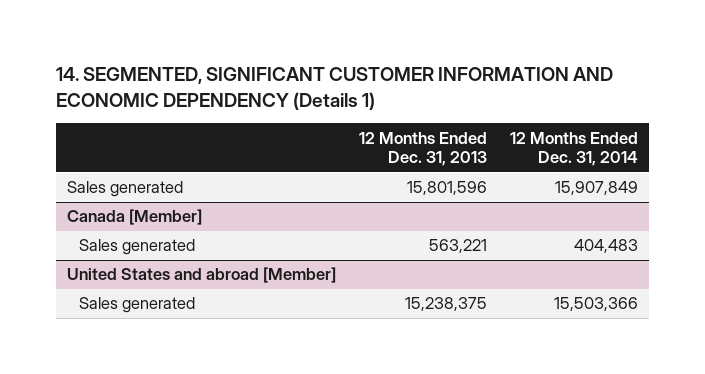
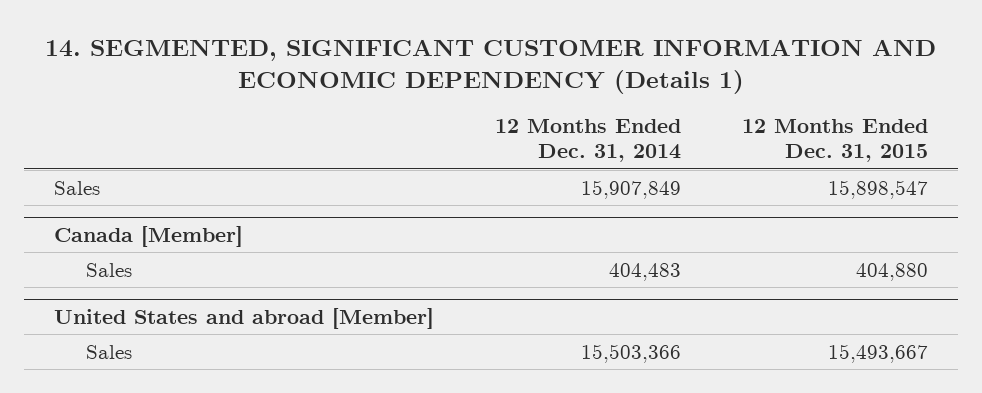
[359,131,488,167] 12 Months Ended Dec. 31, 2013 -> none
none -> [741,119,928,163] 12 Months Ended Dec. 31, 2015
[67,181,184,198] Sales generated -> [54,180,101,195] Sales
[79,239,196,256] Sales generated -> [85,262,132,277] Sales
[79,297,196,314] Sales generated -> [85,344,132,359] Sales

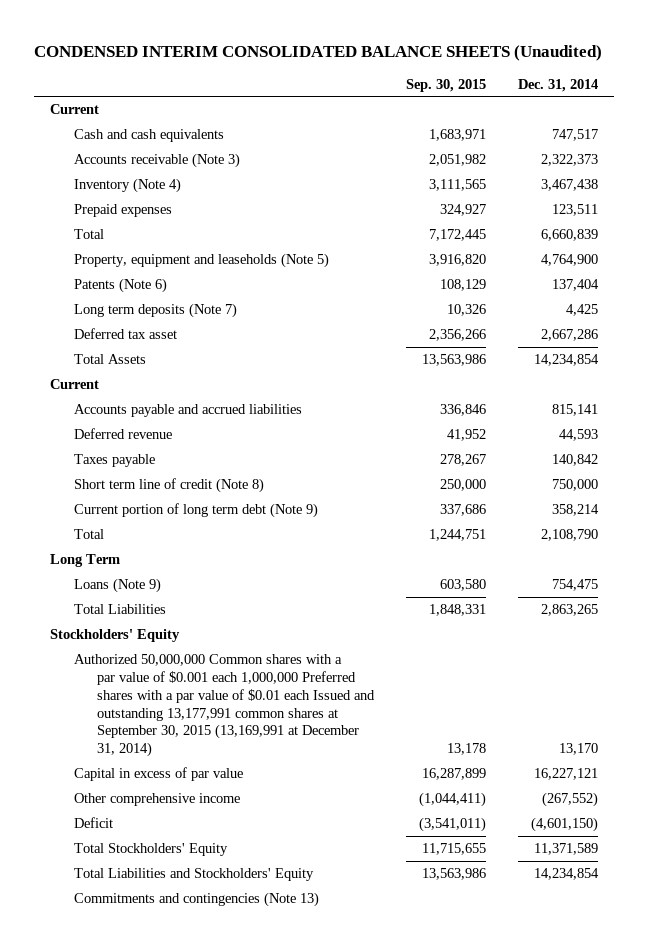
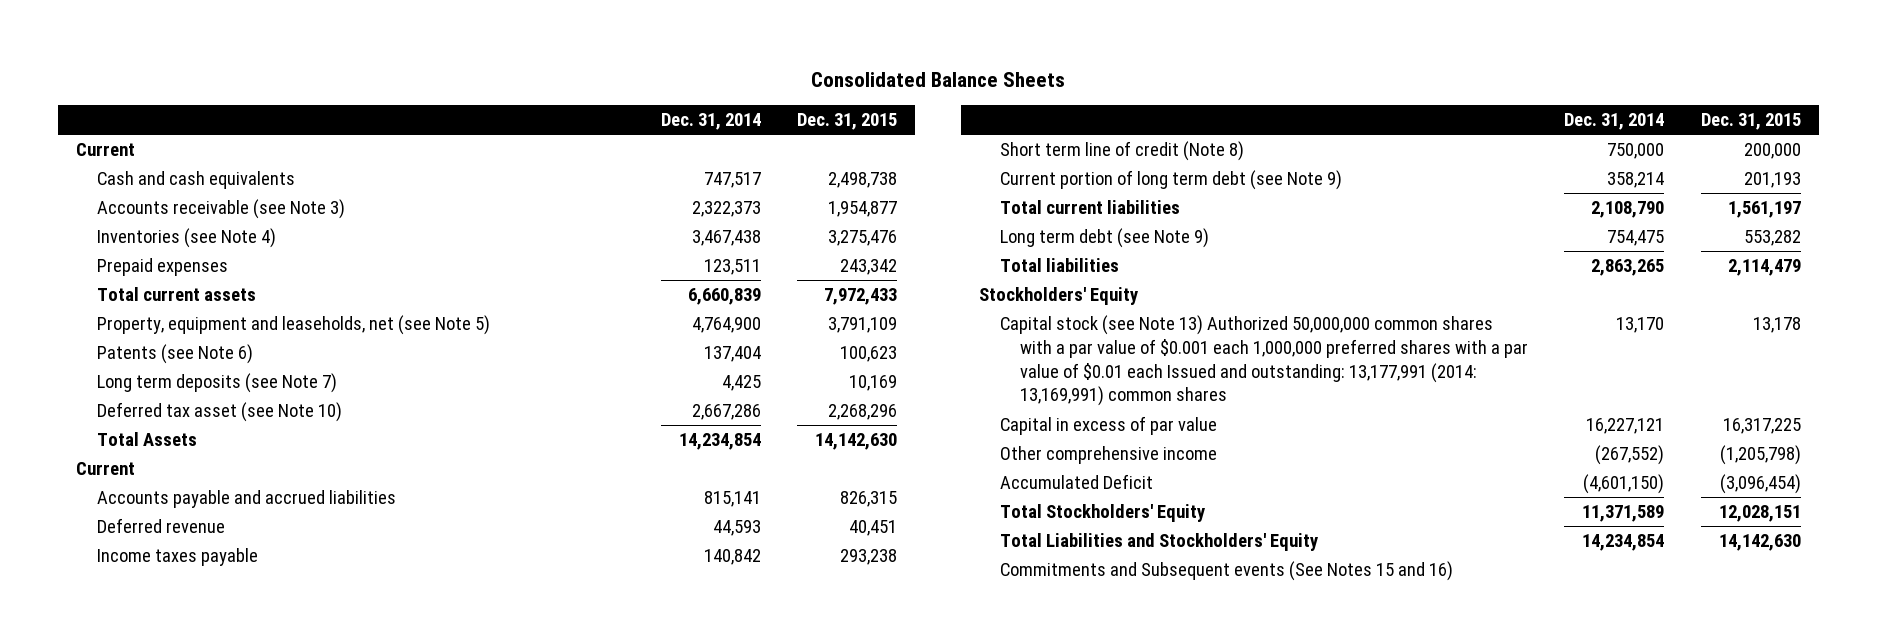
[34,44,603,61] CONDENSED INTERIM CONSOLIDATED BALANCE SHEETS (Unaudited) -> [811,71,1066,87] Consolidated Balance Sheets
[405,78,486,92] Sep. 30, 2015 -> none
none -> [797,113,898,131] Dec. 31, 2015
[73,153,240,169] Accounts receivable (Note 3) -> [96,199,345,220] Accounts receivable (see Note 3)
[73,178,181,194] Inventory (Note 4) -> [96,228,276,249] Inventories (see Note 4)
[73,229,104,240] Total -> [96,287,256,302] Total current assets
[73,253,329,269] Property, equipment and leaseholds (Note 5) -> [96,315,490,336] Property, equipment and leaseholds, net (see Note 5)
[73,278,167,294] Patents (Note 6) -> [96,344,253,365] Patents (see Note 6)
[73,303,237,319] Long term deposits (Note 7) -> [96,373,337,394] Long term deposits (see Note 7)
[73,328,177,340] Deferred tax asset -> [96,402,342,423] Deferred tax asset (see Note 10)
[73,454,155,468] Taxes payable -> [96,548,258,567] Income taxes payable
[50,554,121,568] Long Term -> none
[73,503,318,519] Current portion of long term debt (Note 9) -> [999,170,1342,191] Current portion of long term debt (see Note 9)
[73,529,104,540] Total -> [999,200,1180,215] Total current liabilities
[73,578,161,594] Loans (Note 9) -> [999,228,1209,249] Long term debt (see Note 9)
[73,604,166,615] Total Liabilities -> [999,258,1119,273] Total liabilities
[73,654,375,758] Authorized 50,000,000 Common shares with a par value of $0.001 each 1,000,000 Preferred shares with a par value of $0.01 each Issued and outstanding 13,177,991 common shares at September 30, 2015 (13,169,991 at December 31, 2014) -> [999,315,1529,407] Capital stock (see Note 13) Authorized 50,000,000 common shares with a par value of $0.001 each 1,000,000 preferred shares with a par value of $0.01 each Issued and outstanding: 13,177,991 (2014: 13,169,991) common shares
[73,817,113,829] Deficit -> [999,474,1153,490] Accumulated Deficit
[73,892,319,908] Commitments and contingencies (Note 13) -> [999,561,1453,582] Commitments and Subsequent events (See Notes 15 and 16)

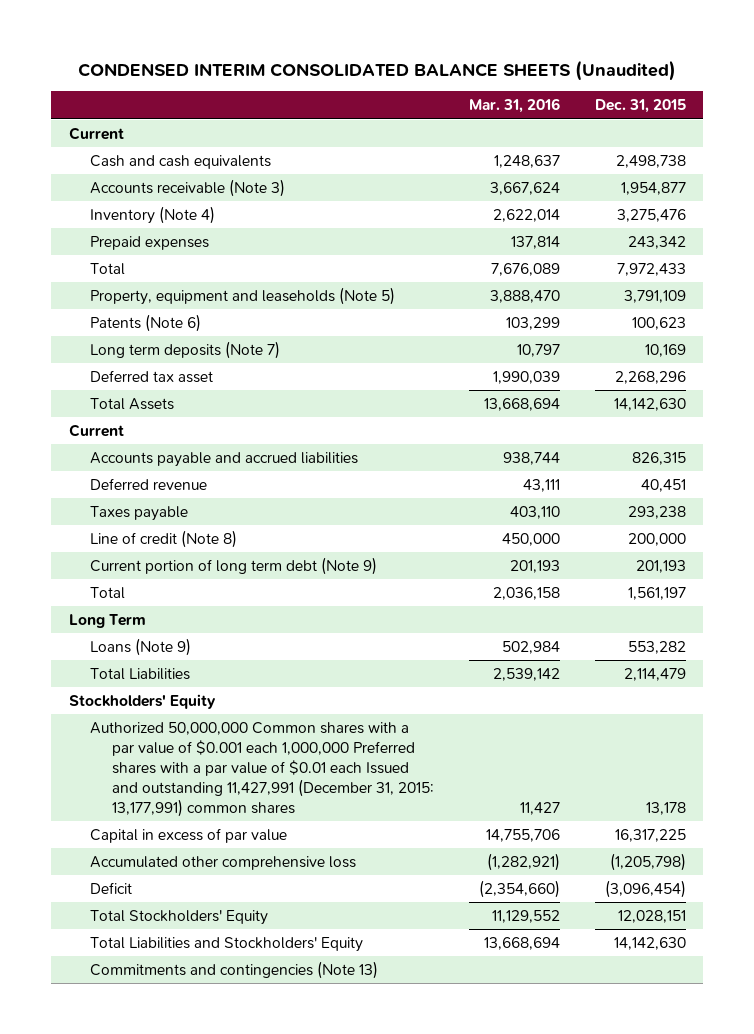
[811,71,1066,87] Consolidated Balance Sheets -> [78,59,677,81] CONDENSED INTERIM CONSOLIDATED BALANCE SHEETS (Unaudited)
[661,113,762,131] Dec. 31, 2014 -> none
none -> [468,98,560,114] Mar. 31, 2016
[96,199,345,220] Accounts receivable (see Note 3) -> [90,178,286,197] Accounts receivable (Note 3)
[96,228,276,249] Inventories (see Note 4) -> [90,205,216,224] Inventory (Note 4)
[96,287,256,302] Total current assets -> [90,262,126,275] Total
[96,315,490,336] Property, equipment and leaseholds, net (see Note 5) -> [90,286,396,305] Property, equipment and leaseholds (Note 5)
[96,344,253,365] Patents (see Note 6) -> [90,313,202,332] Patents (Note 6)
[96,373,337,394] Long term deposits (see Note 7) -> [90,340,281,359] Long term deposits (Note 7)
[96,402,342,423] Deferred tax asset (see Note 10) -> [90,369,214,383] Deferred tax asset
[96,548,258,567] Income taxes payable -> [90,505,189,521] Taxes payable
[999,141,1244,162] Short term line of credit (Note 8) -> [90,529,238,548] Line of credit (Note 8)
[999,170,1342,191] Current portion of long term debt (see Note 9) -> [90,556,378,575] Current portion of long term debt (Note 9)
[999,200,1180,215] Total current liabilities -> [90,586,126,599] Total
none -> [68,613,146,628] Long Term
[999,228,1209,249] Long term debt (see Note 9) -> [90,637,192,656] Loans (Note 9)
[999,258,1119,273] Total liabilities -> [90,667,191,680] Total Liabilities
[999,315,1529,407] Capital stock (see Note 13) Authorized 50,000,000 common shares with a par value of $0.001 each 1,000,000 preferred shares with a par value of $0.01 each Issued and outstanding: 13,177,991 (2014: 13,169,991) common shares -> [90,721,435,817] Authorized 50,000,000 Common shares with a par value of $0.001 each 1,000,000 Preferred shares with a par value of $0.01 each Issued and outstanding 11,427,991 (December 31, 2015: 13,177,991) common shares
[999,446,1217,465] Other comprehensive income -> [90,855,357,870] Accumulated other comprehensive loss
[999,474,1153,490] Accumulated Deficit -> [90,881,133,894] Deficit
[999,561,1453,582] Commitments and Subsequent events (See Notes 15 and 16) -> [90,960,379,979] Commitments and contingencies (Note 13)

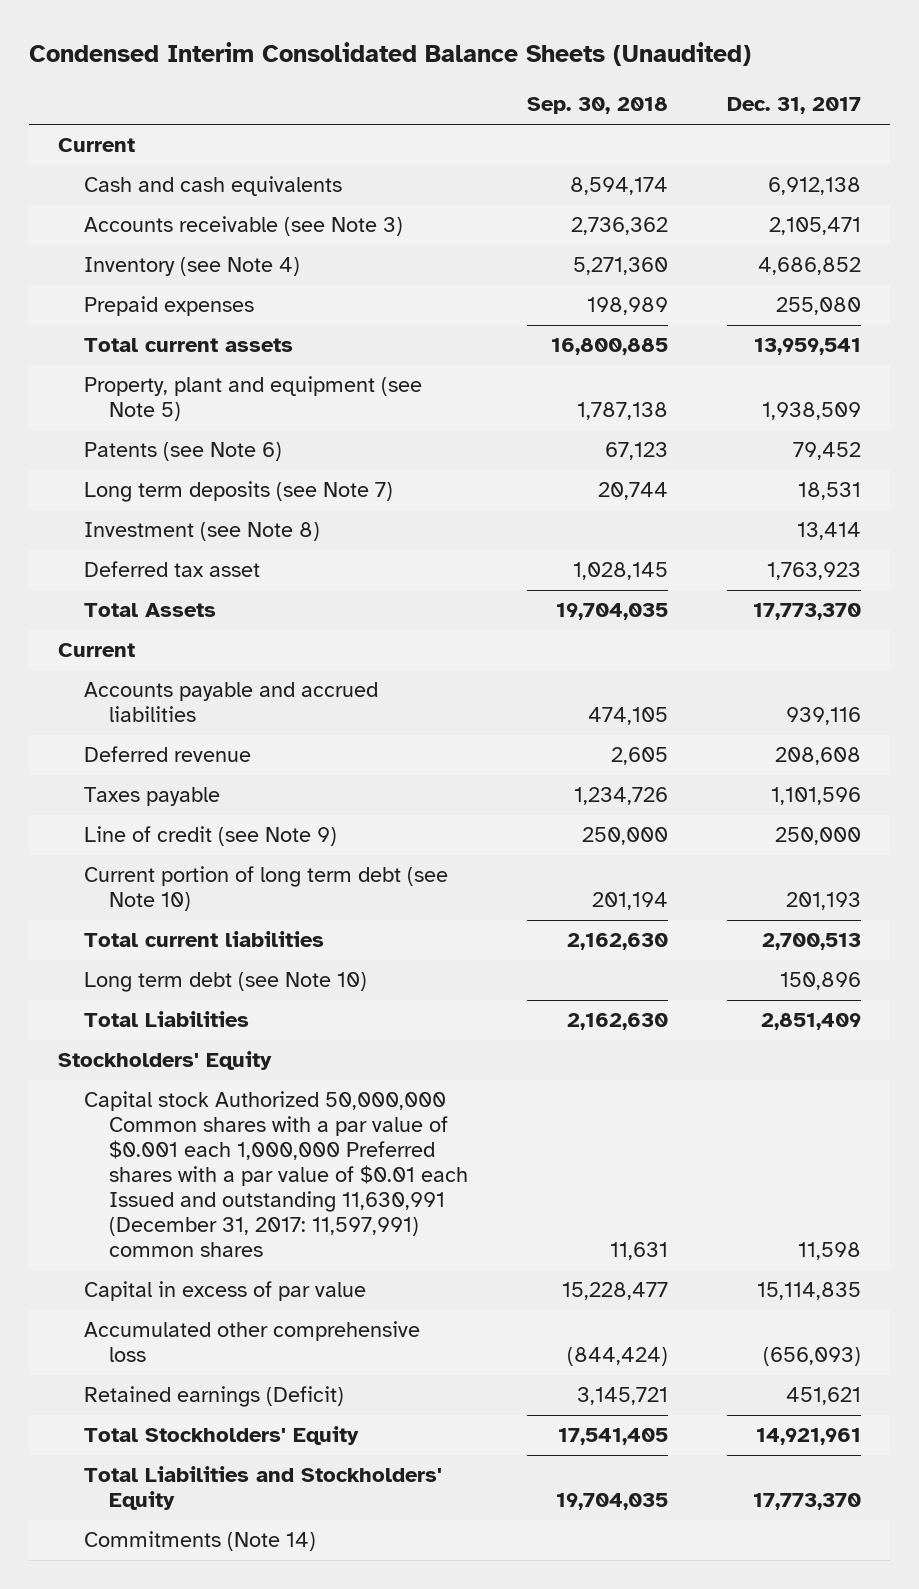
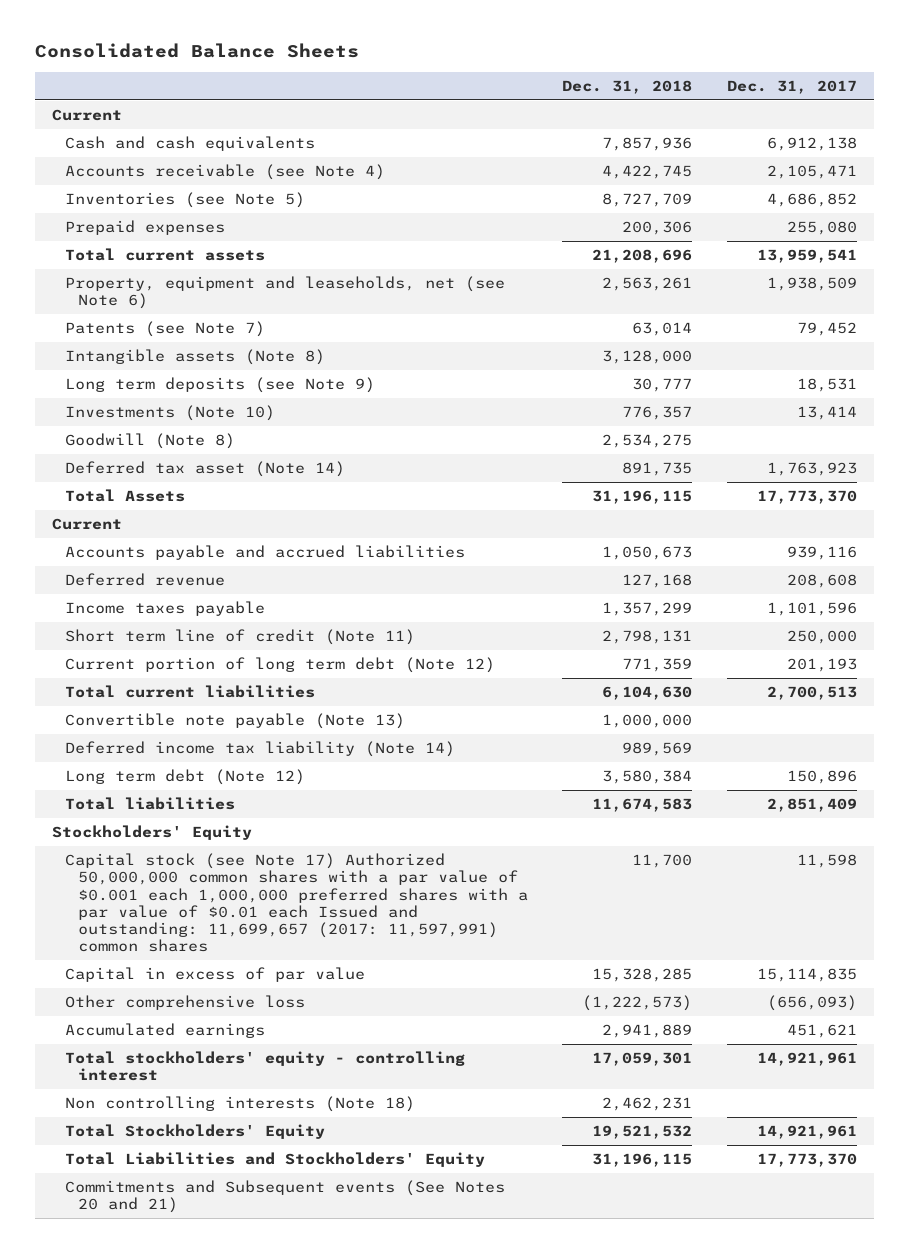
[28,42,751,67] Condensed Interim Consolidated Balance Sheets (Unaudited) -> [34,43,359,59] Consolidated Balance Sheets
[526,97,668,115] Sep. 30, 2018 -> none
none -> [562,80,693,95] Dec. 31, 2018
[83,216,403,237] Accounts receivable (see Note 3) -> [64,164,385,181] Accounts receivable (see Note 4)
[83,257,300,277] Inventory (see Note 4) -> [64,192,305,209] Inventories (see Note 5)
[83,376,422,422] Property, plant and equipment (see Note 5) -> [64,276,505,310] Property, equipment and leaseholds, net (see Note 6)
[83,442,282,462] Patents (see Note 6) -> [64,321,265,338] Patents (see Note 7)
none -> [64,349,325,366] Intangible assets (Note 8)
[83,481,393,503] Long term deposits (see Note 7) -> [64,377,375,394] Long term deposits (see Note 9)
[83,522,320,542] Investment (see Note 8) -> [64,405,275,422] Investments (Note 10)
none -> [64,433,235,450] Goodwill (Note 8)
[83,561,260,578] Deferred tax asset -> [64,461,345,478] Deferred tax asset (Note 14)
[83,787,220,807] Taxes payable -> [64,601,265,617] Income taxes payable
[83,826,337,847] Line of credit (see Note 9) -> [64,629,415,646] Short term line of credit (Note 11)
[83,866,448,912] Current portion of long term debt (see Note 10) -> [64,657,495,674] Current portion of long term debt (Note 12)
none -> [64,713,405,730] Convertible note payable (Note 13)
none -> [64,741,455,758] Deferred income tax liability (Note 14)
[83,972,367,993] Long term debt (see Note 10) -> [64,769,305,786] Long term debt (Note 12)
[83,1011,249,1028] Total Liabilities -> [64,797,235,811] Total liabilities
[83,1091,468,1257] Capital stock Authorized 50,000,000 Common shares with a par value of $0.001 each 1,000,000 Preferred shares with a par value of $0.01 each Issued and outstanding 11,630,991 (December 31, 2017: 11,597,991) common shares -> [64,853,529,953] Capital stock (see Note 17) Authorized 50,000,000 common shares with a par value of $0.001 each 1,000,000 preferred shares with a par value of $0.01 each Issued and outstanding: 11,699,657 (2017: 11,597,991) common shares
[83,1321,420,1363] Accumulated other comprehensive loss -> [64,995,305,1011] Other comprehensive loss
[83,1386,344,1408] Retained earnings (Deficit) -> [64,1023,265,1039] Accumulated earnings
none -> [64,1051,465,1082] Total stockholders' equity - controlling interest
none -> [64,1096,415,1113] Non controlling interests (Note 18)
[83,1531,316,1552] Commitments (Note 14) -> [64,1180,505,1214] Commitments and Subsequent events (See Notes 20 and 21)

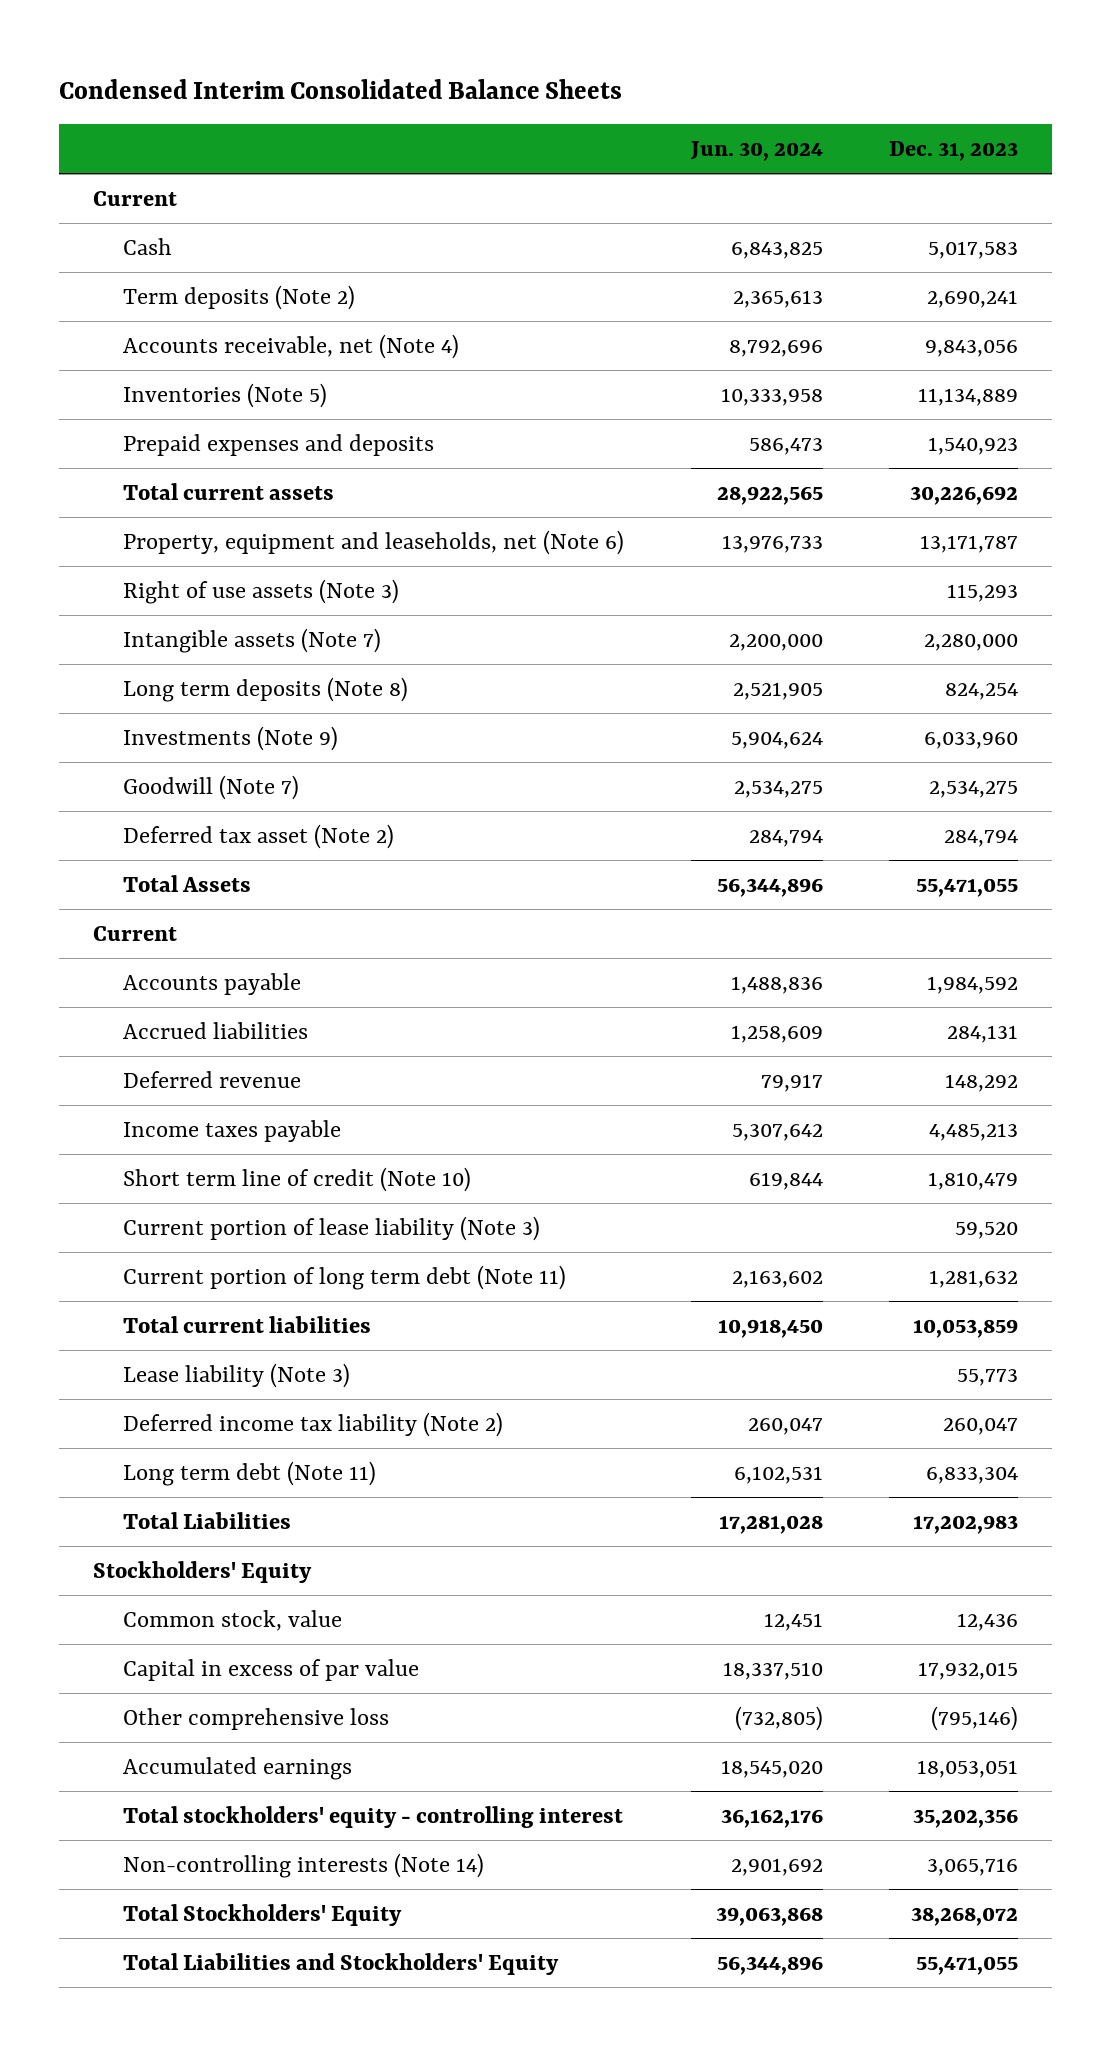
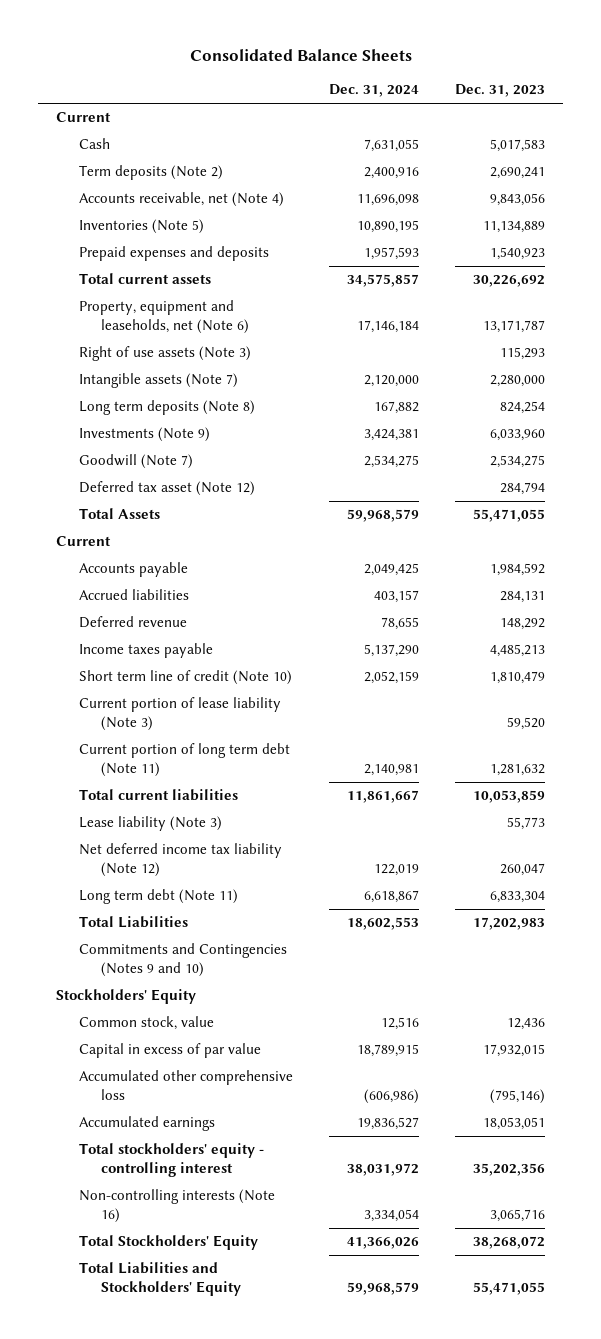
[59,78,623,99] Condensed Interim Consolidated Balance Sheets -> [189,49,412,62] Consolidated Balance Sheets
[689,140,823,161] Jun. 30, 2024 -> none
none -> [328,84,419,98] Dec. 31, 2024
[123,823,395,849] Deferred tax asset (Note 2) -> [78,481,255,497] Deferred tax asset (Note 12)
[123,1411,504,1437] Deferred income tax liability (Note 2) -> [78,843,282,878] Net deferred income tax liability (Note 12)
none -> [78,943,287,978] Commitments and Contingencies (Notes 9 and 10)
[123,1707,390,1730] Other comprehensive loss -> [78,1070,293,1101] Accumulated other comprehensive loss
[123,1852,485,1878] Non-controlling interests (Note 14) -> [78,1189,275,1224] Non-controlling interests (Note 16)

